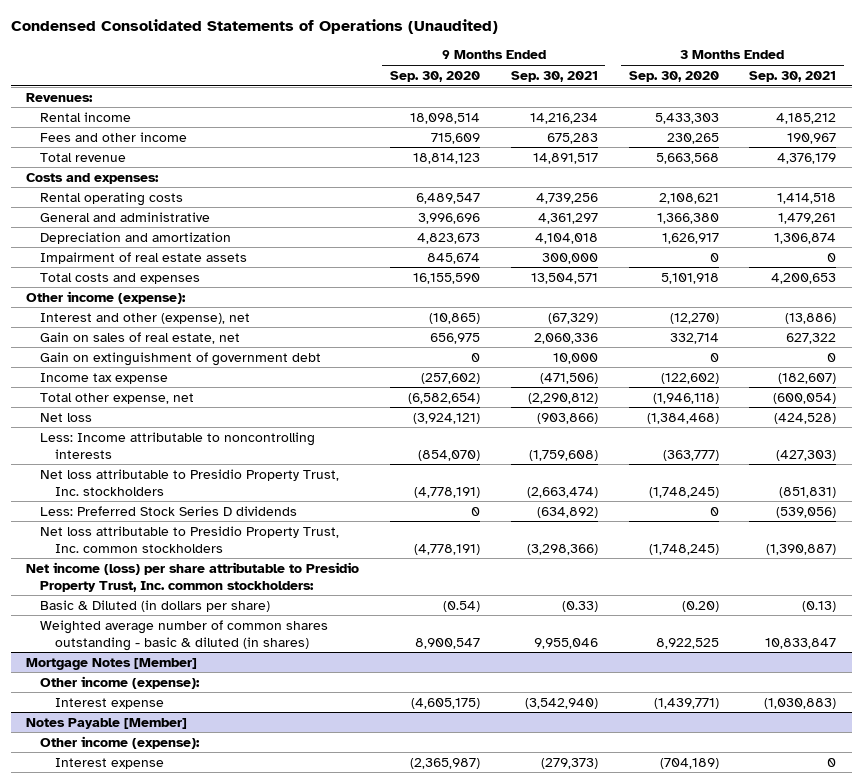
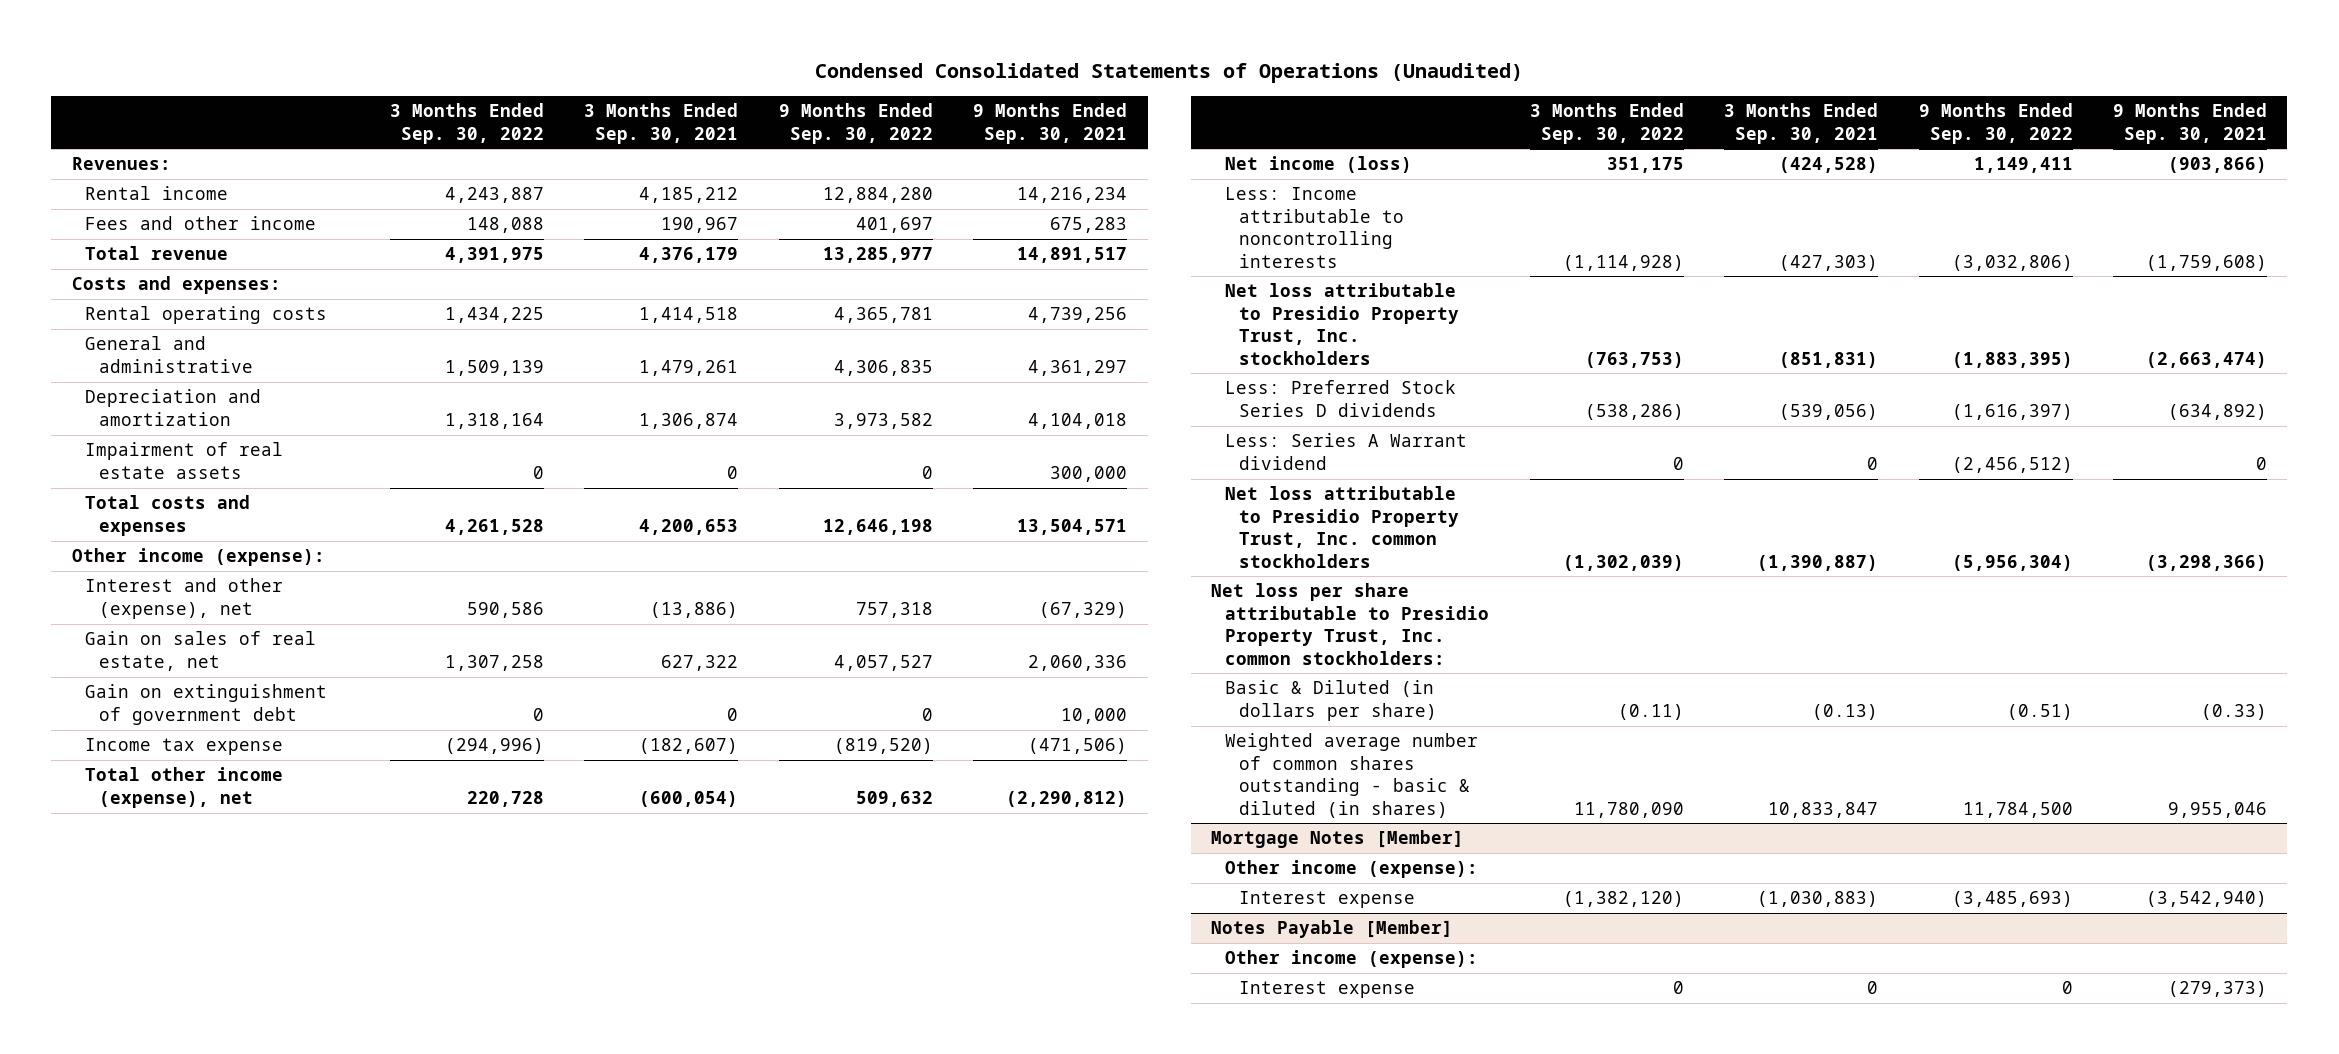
[390,70,481,82] Sep. 30, 2020 -> none
[628,70,719,82] Sep. 30, 2020 -> none
none -> [389,103,544,144] 3 Months Ended Sep. 30, 2022
none -> [778,103,933,144] 9 Months Ended Sep. 30, 2022
[40,392,195,404] Total other expense, net -> [85,767,284,808] Total other income (expense), net
[40,412,93,422] Net loss -> [1225,156,1413,174] Net income (loss)
none -> [1225,433,1468,470] Less: Series A Warrant dividend
[26,561,360,592] Net income (loss) per share attributable to Presidio Property Trust, Inc. common stockholders: -> [1211,583,1490,665] Net loss per share attributable to Presidio Property Trust, Inc. common stockholders:

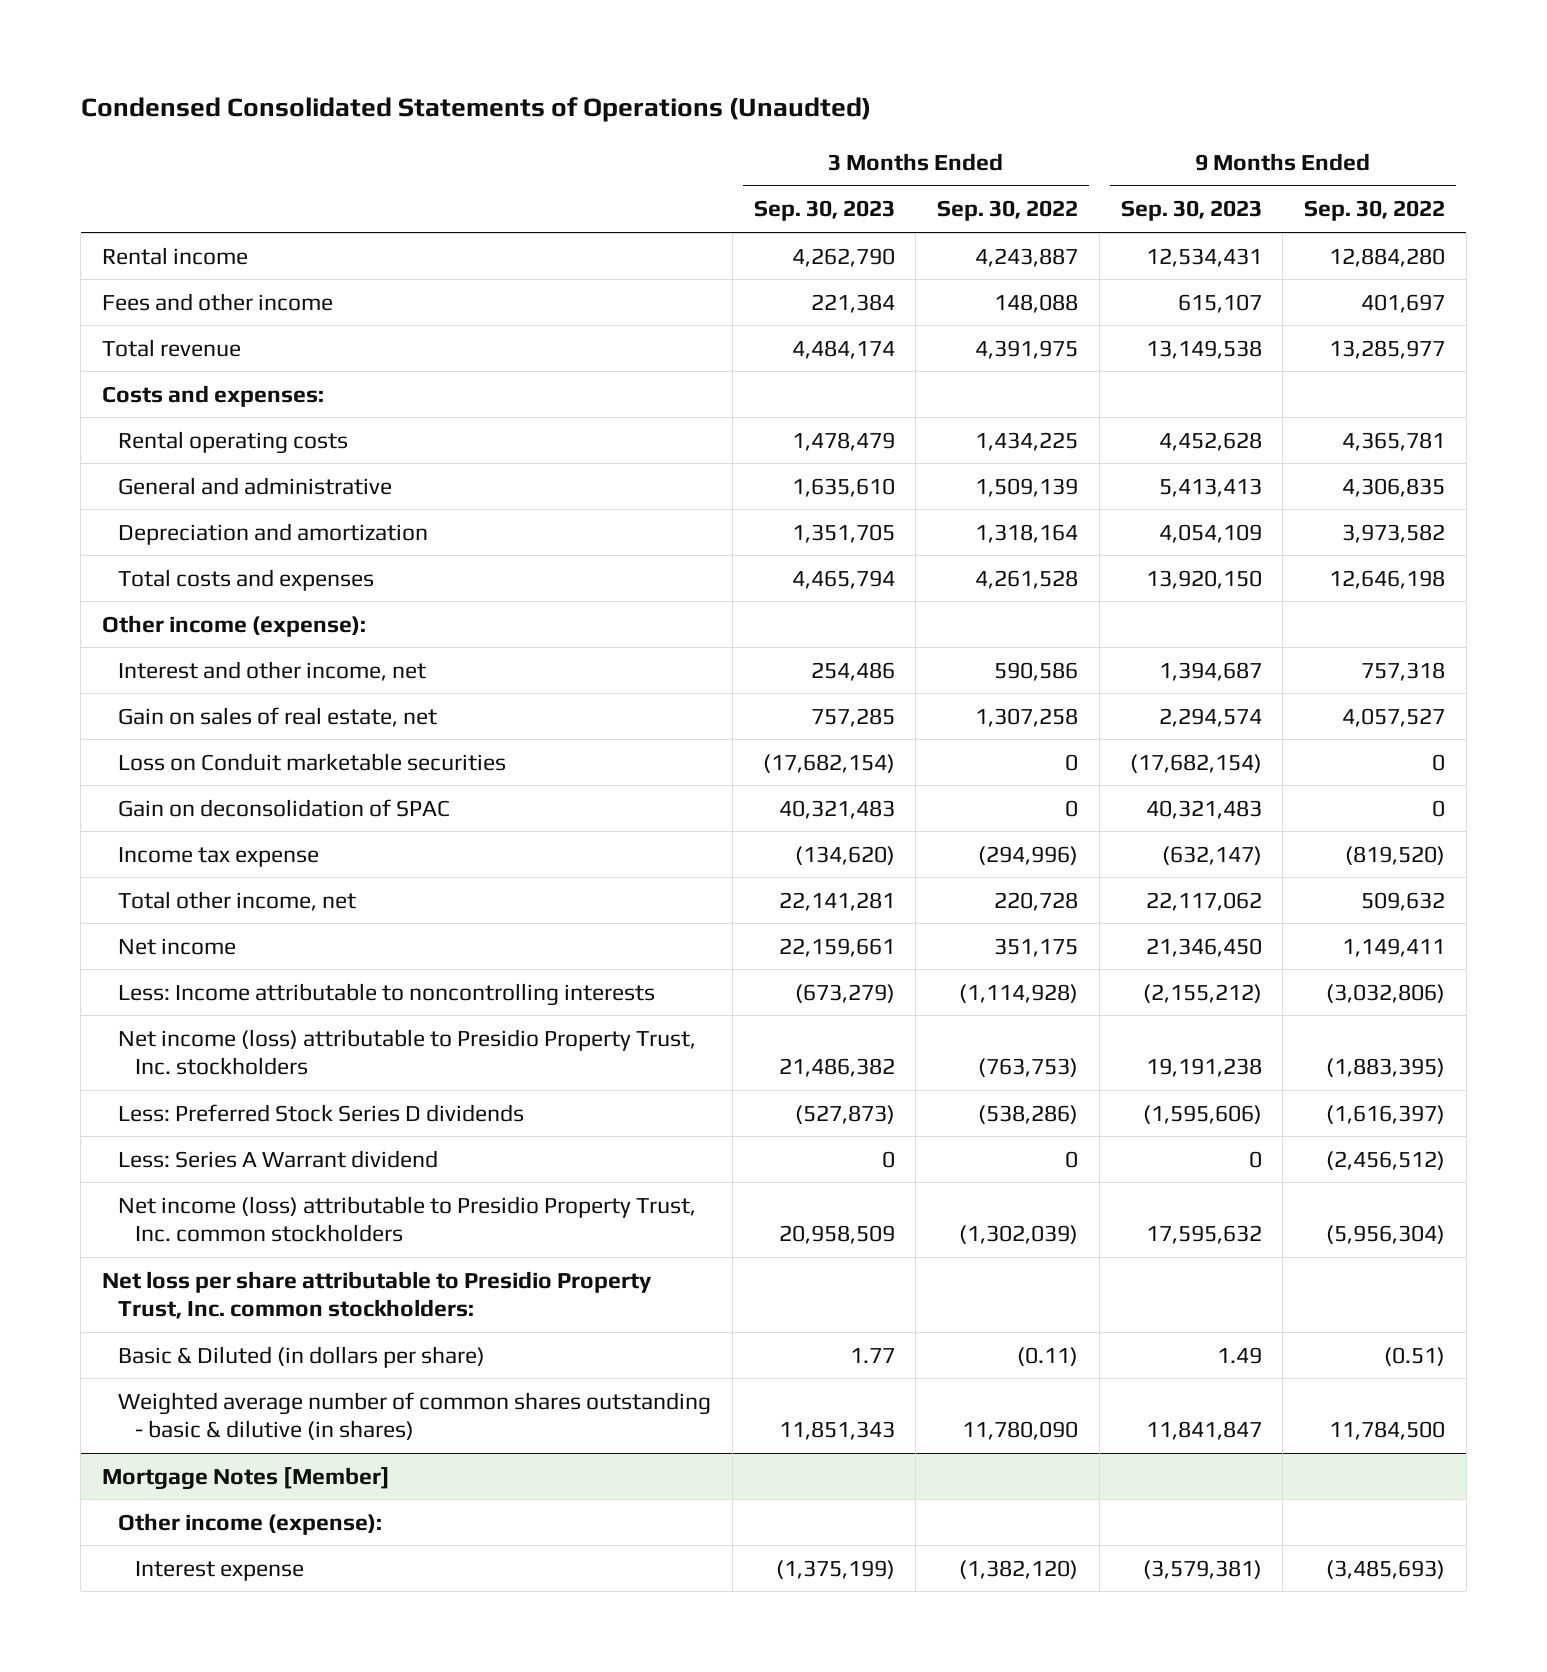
[815,63,1524,84] Condensed Consolidated Statements of Operations (Unaudited) -> [80,97,871,123] Condensed Consolidated Statements of Operations (Unaudted)
[584,103,739,144] 3 Months Ended Sep. 30, 2021 -> none
[973,103,1128,144] 9 Months Ended Sep. 30, 2021 -> none
none -> [753,200,895,222] Sep. 30, 2023
none -> [1120,200,1262,222] Sep. 30, 2023
[71,157,171,171] Revenues: -> none
[85,442,284,479] Impairment of real estate assets -> none
[85,578,284,619] Interest and other (expense), net -> [118,660,427,681] Interest and other income, net
[85,684,328,725] Gain on extinguishment of government debt -> none
none -> [118,752,507,771] Loss on Conduit marketable securities
none -> [118,798,451,817] Gain on deconsolidation of SPAC
[85,767,284,808] Total other income (expense), net -> [118,890,357,911] Total other income, net
[1225,156,1413,174] Net income (loss) -> [118,937,237,955] Net income
[1225,283,1459,365] Net loss attributable to Presidio Property Trust, Inc. stockholders -> [118,1028,697,1076] Net income (loss) attributable to Presidio Property Trust, Inc. stockholders
[1225,486,1459,568] Net loss attributable to Presidio Property Trust, Inc. common stockholders -> [118,1195,697,1243] Net income (loss) attributable to Presidio Property Trust, Inc. common stockholders
[1225,733,1479,818] Weighted average number of common shares outstanding - basic & diluted (in shares) -> [118,1391,712,1441] Weighted average number of common shares outstanding - basic & dilutive (in shares)
[1211,920,1454,939] Notes Payable [Member] -> none
[1225,950,1479,969] Other income (expense): -> none
[1238,981,1415,999] Interest expense -> none

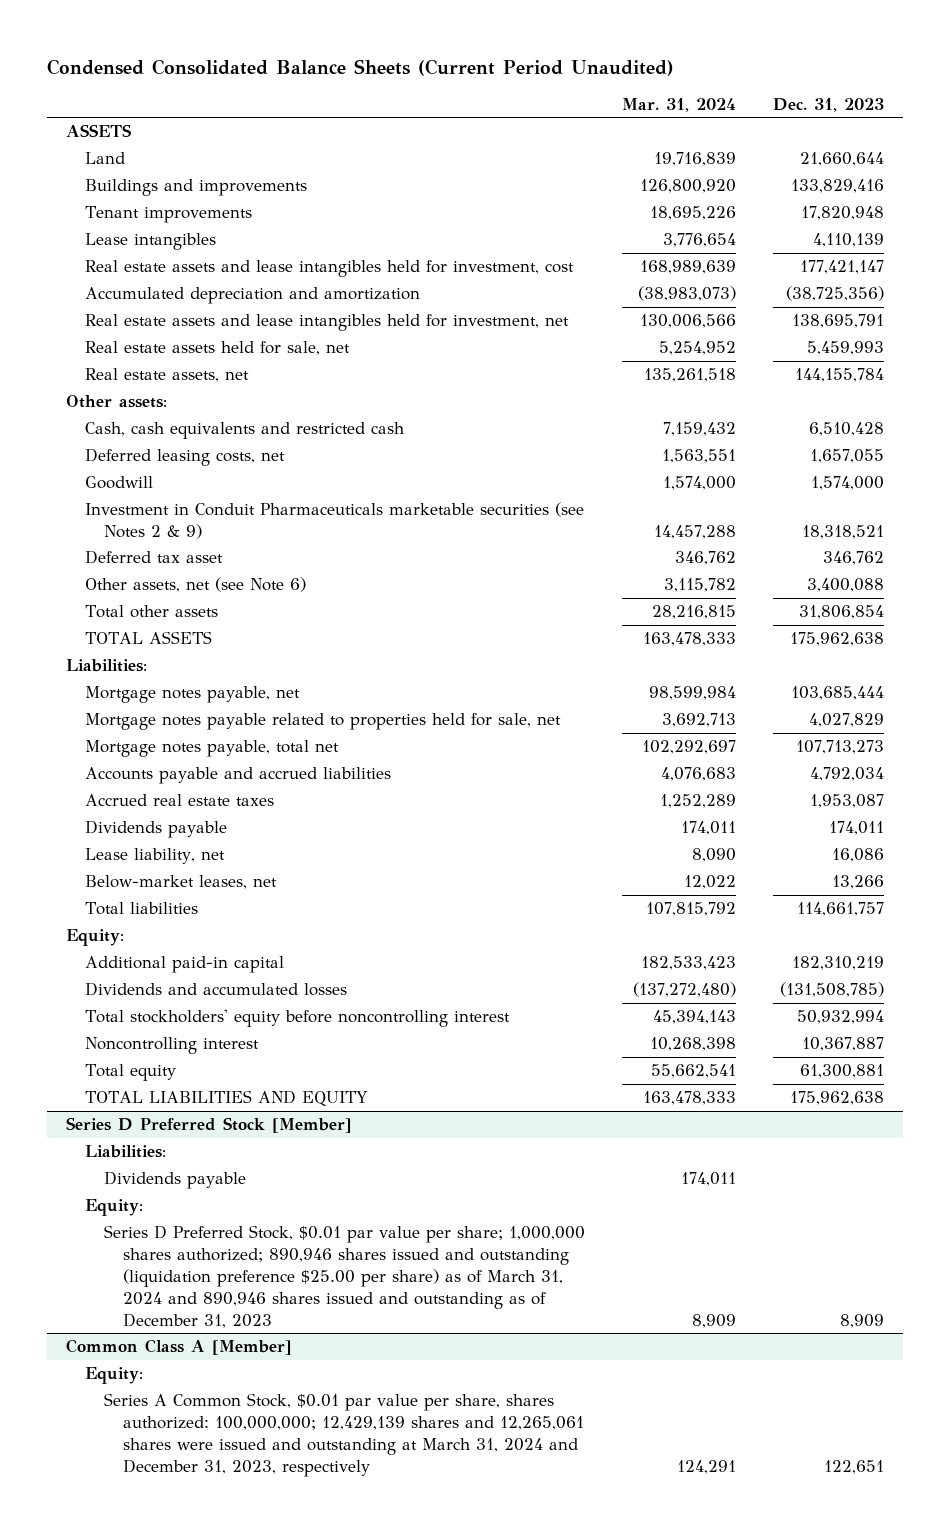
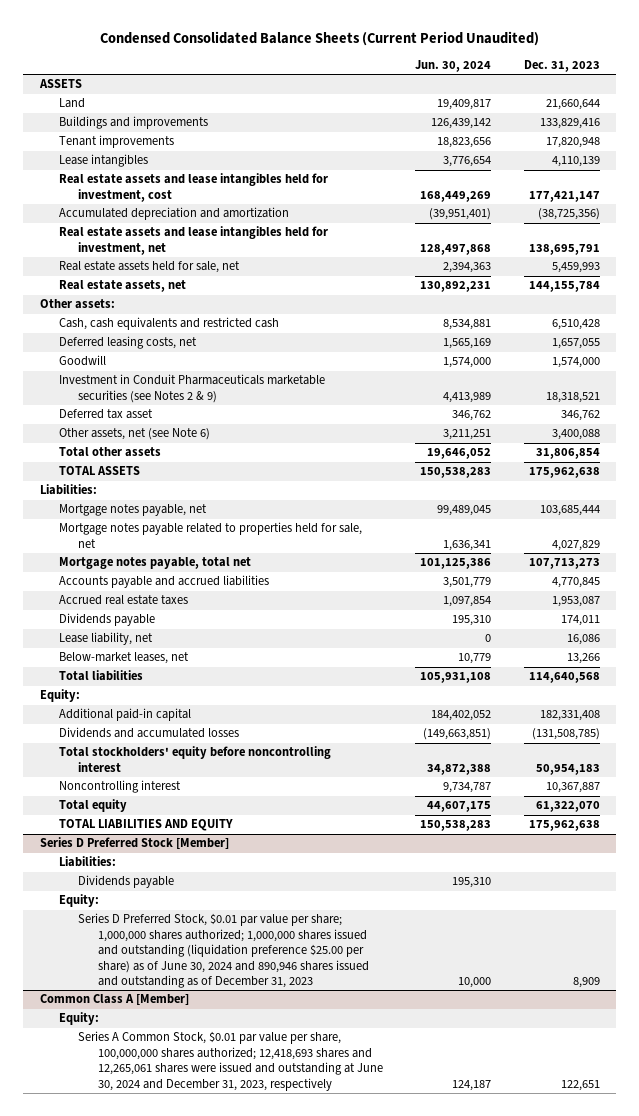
[622,97,737,112] Mar. 31, 2024 -> none
none -> [415,59,492,72] Jun. 30, 2024
[810,767,885,782] 4,792,034 -> [551,577,600,589] 4,770,845
[797,902,885,917] 114,661,757 -> [528,672,600,684] 114,640,568
[792,956,885,971] 182,310,219 -> [539,710,600,722] 182,331,408
[797,1010,885,1025] 50,932,994 -> [535,763,600,775] 50,954,183
[800,1064,885,1079] 61,300,881 -> [535,801,600,813] 61,322,070
[103,1225,585,1328] Series D Preferred Stock, $0.01 par value per share; 1,000,000 shares authorized; 890,946 shares issued and outstanding (liquidation preference $25.00 per share) as of March 31, 2024 and 890,946 shares issued and outstanding as of December 31, 2023 -> [78,913,369,989] Series D Preferred Stock, $0.01 par value per share; 1,000,000 shares authorized; 1,000,000 shares issued and outstanding (liquidation preference $25.00 per share) as of June 30, 2024 and 890,946 shares issued and outstanding as of December 31, 2023
[103,1393,585,1477] Series A Common Stock, $0.01 par value per share, shares authorized: 100,000,000; 12,429,139 shares and 12,265,061 shares were issued and outstanding at March 31, 2024 and December 31, 2023, respectively -> [78,1031,383,1091] Series A Common Stock, $0.01 par value per share, 100,000,000 shares authorized; 12,418,693 shares and 12,265,061 shares were issued and outstanding at June 30, 2024 and December 31, 2023, respectively

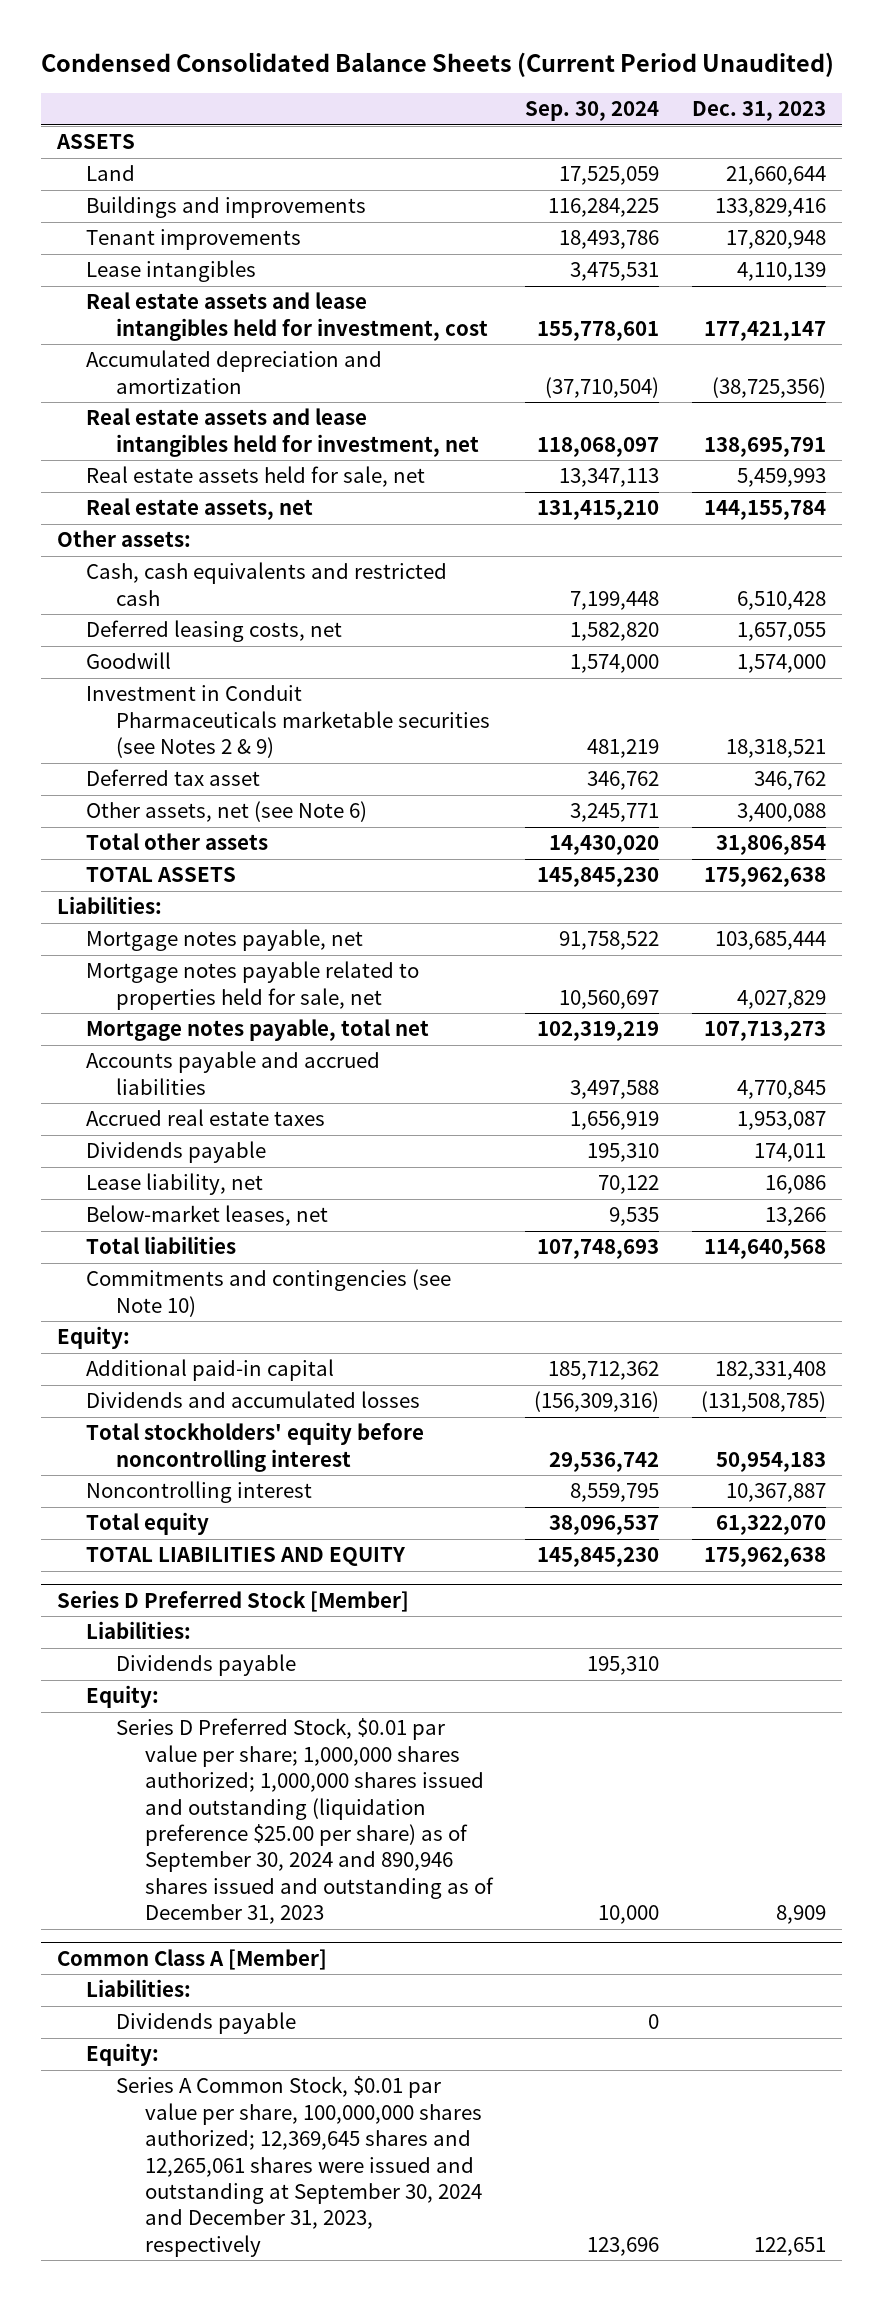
[415,59,492,72] Jun. 30, 2024 -> none
none -> [525,100,660,121] Sep. 30, 2024
none -> [86,1269,452,1317] Commitments and contingencies (see Note 10)
[78,913,369,989] Series D Preferred Stock, $0.01 par value per share; 1,000,000 shares authorized; 1,000,000 shares issued and outstanding (liquidation preference $25.00 per share) as of June 30, 2024 and 890,946 shares issued and outstanding as of December 31, 2023 -> [115,1718,495,1925] Series D Preferred Stock, $0.01 par value per share; 1,000,000 shares authorized; 1,000,000 shares issued and outstanding (liquidation preference $25.00 per share) as of September 30, 2024 and 890,946 shares issued and outstanding as of December 31, 2023
none -> [86,1979,192,1998] Liabilities:
none -> [115,2012,296,2035] Dividends payable
[78,1031,383,1091] Series A Common Stock, $0.01 par value per share, 100,000,000 shares authorized; 12,418,693 shares and 12,265,061 shares were issued and outstanding at June 30, 2024 and December 31, 2023, respectively -> [115,2076,483,2257] Series A Common Stock, $0.01 par value per share, 100,000,000 shares authorized; 12,369,645 shares and 12,265,061 shares were issued and outstanding at September 30, 2024 and December 31, 2023, respectively

